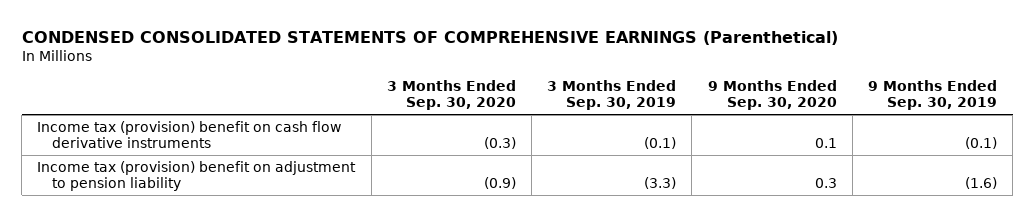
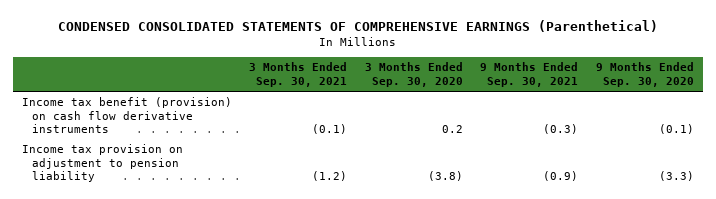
[547,79,677,111] 3 Months Ended Sep. 30, 2019 -> none
[867,79,997,111] 9 Months Ended Sep. 30, 2019 -> none
none -> [249,62,348,87] 3 Months Ended Sep. 30, 2021
none -> [480,62,579,87] 9 Months Ended Sep. 30, 2021
[37,120,342,149] Income tax (provision) benefit on cash flow derivative instruments -> [21,97,232,134] Income tax benefit (provision) on cash flow derivative instruments
[483,137,516,150] (0.3) -> [441,125,463,134] 0.2
[814,138,837,149] 0.1 -> [658,124,694,135] (0.1)
[37,160,357,192] Income tax (provision) benefit on adjustment to pension liability -> [21,144,183,183] Income tax provision on adjustment to pension liability
[483,177,516,190] (0.9) -> [427,171,463,182] (3.8)
[814,178,837,189] 0.3 -> [658,171,694,182] (3.3)

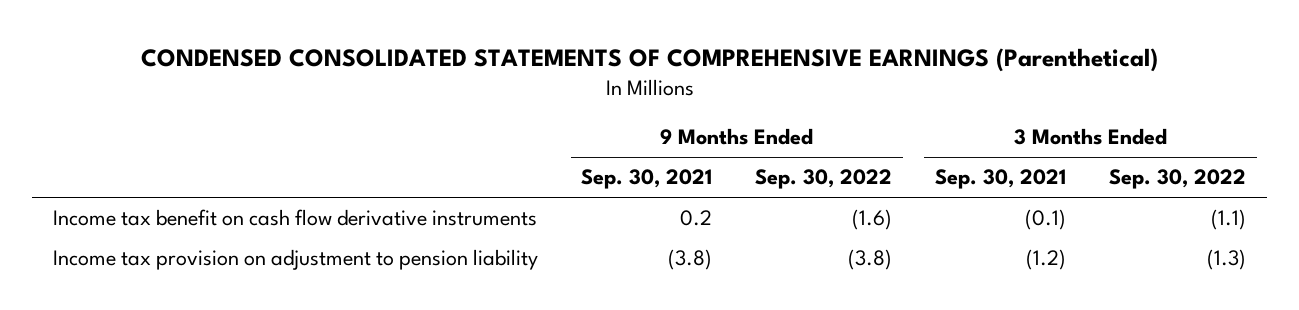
[364,62,463,87] 3 Months Ended Sep. 30, 2020 -> none
[595,62,694,87] 9 Months Ended Sep. 30, 2020 -> none
none -> [755,169,893,190] Sep. 30, 2022
none -> [1109,169,1247,190] Sep. 30, 2022
[21,97,232,134] Income tax benefit (provision) on cash flow derivative instruments -> [53,209,538,227] Income tax benefit on cash flow derivative instruments
[543,124,579,135] (0.3) -> [680,210,713,227] 0.2
[543,171,579,182] (0.9) -> [668,249,713,271] (3.8)

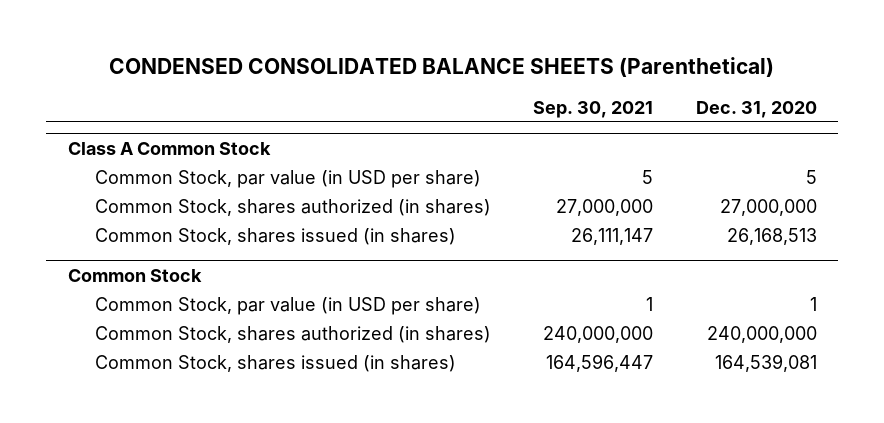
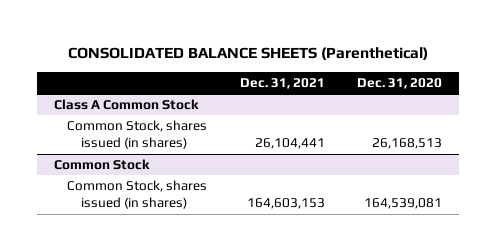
[109,57,775,78] CONDENSED CONSOLIDATED BALANCE SHEETS (Parenthetical) -> [67,47,428,61] CONSOLIDATED BALANCE SHEETS (Parenthetical)
[533,100,654,118] Sep. 30, 2021 -> none
none -> [239,77,325,89] Dec. 31, 2021
[94,170,481,189] Common Stock, par value (in USD per share) -> none
[94,199,491,217] Common Stock, shares authorized (in shares) -> none
[94,297,481,316] Common Stock, par value (in USD per share) -> none
[94,326,491,344] Common Stock, shares authorized (in shares) -> none

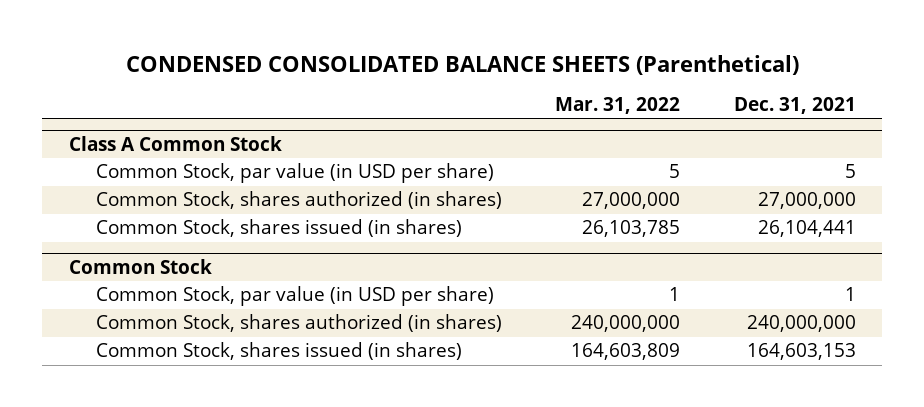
[67,47,428,61] CONSOLIDATED BALANCE SHEETS (Parenthetical) -> [126,54,800,75] CONDENSED CONSOLIDATED BALANCE SHEETS (Parenthetical)
[357,77,443,89] Dec. 31, 2020 -> none
none -> [555,97,681,115] Mar. 31, 2022
none -> [96,163,495,184] Common Stock, par value (in USD per share)
none -> [96,191,503,210] Common Stock, shares authorized (in shares)
none -> [96,286,495,307] Common Stock, par value (in USD per share)
none -> [96,314,503,333] Common Stock, shares authorized (in shares)

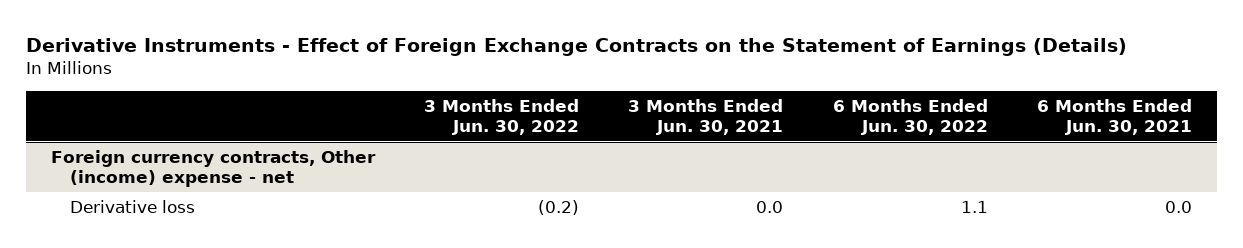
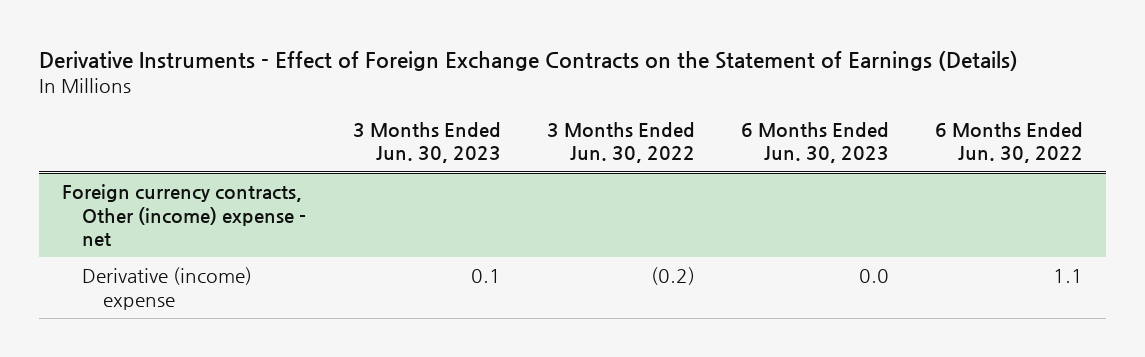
[628,98,784,135] 3 Months Ended Jun. 30, 2021 -> none
[1036,98,1192,135] 6 Months Ended Jun. 30, 2021 -> none
none -> [352,121,501,164] 3 Months Ended Jun. 30, 2023
none -> [741,121,890,164] 6 Months Ended Jun. 30, 2023
[69,200,195,214] Derivative loss -> [82,267,253,310] Derivative (income) expense

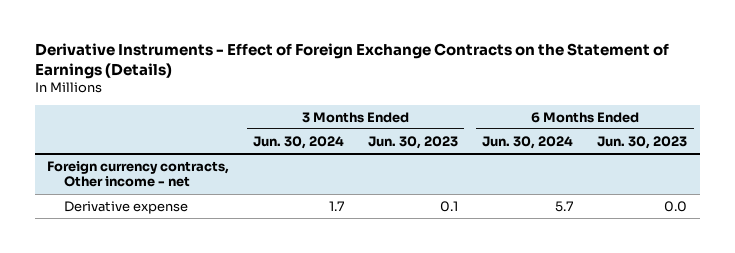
[546,121,695,164] 3 Months Ended Jun. 30, 2022 -> none
[935,121,1084,164] 6 Months Ended Jun. 30, 2022 -> none
none -> [253,135,345,149] Jun. 30, 2024
none -> [482,135,574,149] Jun. 30, 2024
[61,184,307,247] Foreign currency contracts, Other (income) expense - net -> [47,160,230,188] Foreign currency contracts, Other income - net
[82,267,253,310] Derivative (income) expense -> [63,200,188,214] Derivative expense

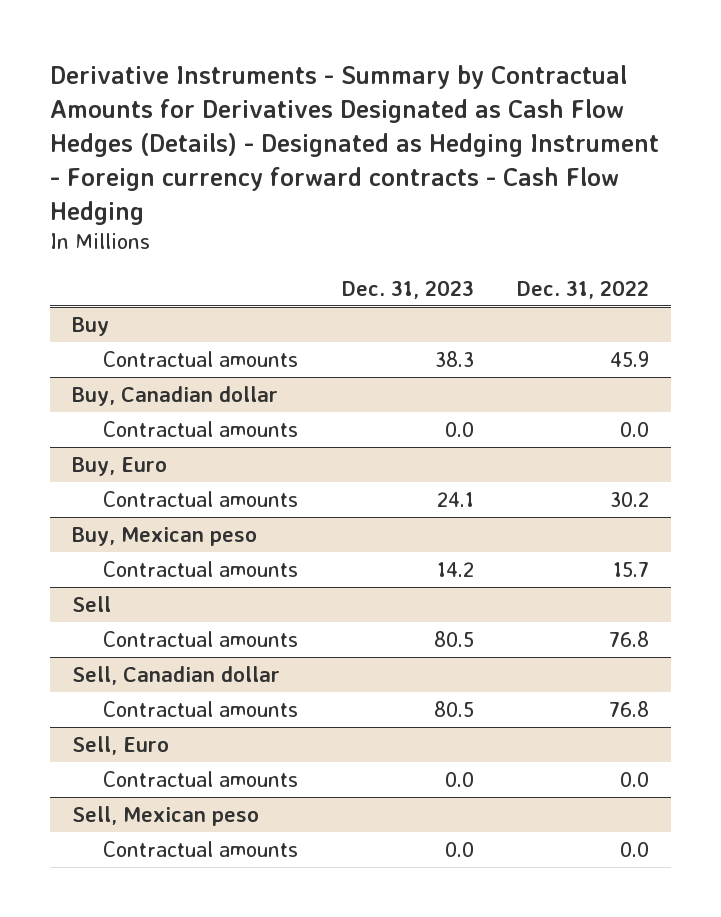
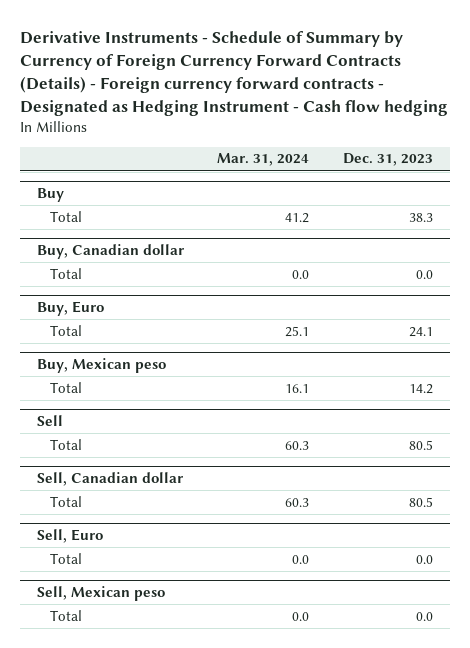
[50,64,660,225] Derivative Instruments - Summary by Contractual Amounts for Derivatives Designated as Cash Flow Hedges (Details) - Designated as Hedging Instrument - Foreign currency forward contracts - Cash Flow Hedging -> [20,31,449,116] Derivative Instruments - Schedule of Summary by Currency of Foreign Currency Forward Contracts (Details) - Foreign currency forward contracts - Designated as Hedging Instrument - Cash flow hedging
[517,279,650,299] Dec. 31, 2022 -> none
none -> [217,153,310,167] Mar. 31, 2024
[103,350,299,367] Contractual amounts -> [49,210,82,222] Total
[103,420,299,437] Contractual amounts -> [49,267,82,279] Total
[103,490,299,507] Contractual amounts -> [49,324,82,336] Total
[103,560,299,577] Contractual amounts -> [49,381,82,393] Total
[103,630,299,647] Contractual amounts -> [49,438,82,450] Total
[103,700,299,717] Contractual amounts -> [49,495,82,507] Total
[103,770,299,787] Contractual amounts -> [49,552,82,564] Total
[103,840,299,857] Contractual amounts -> [49,609,82,621] Total

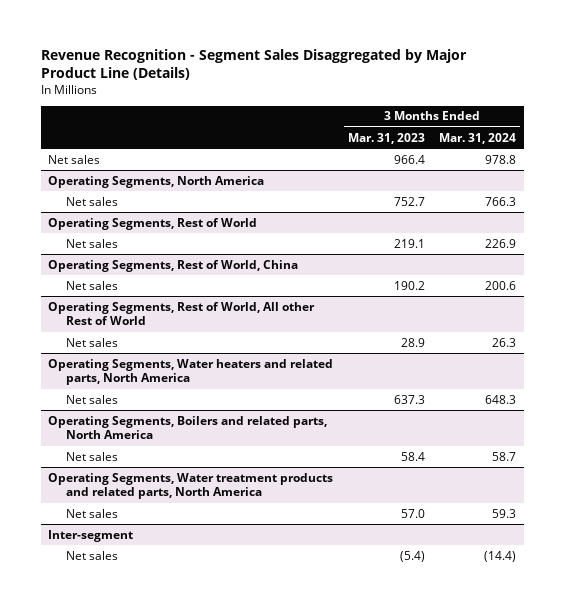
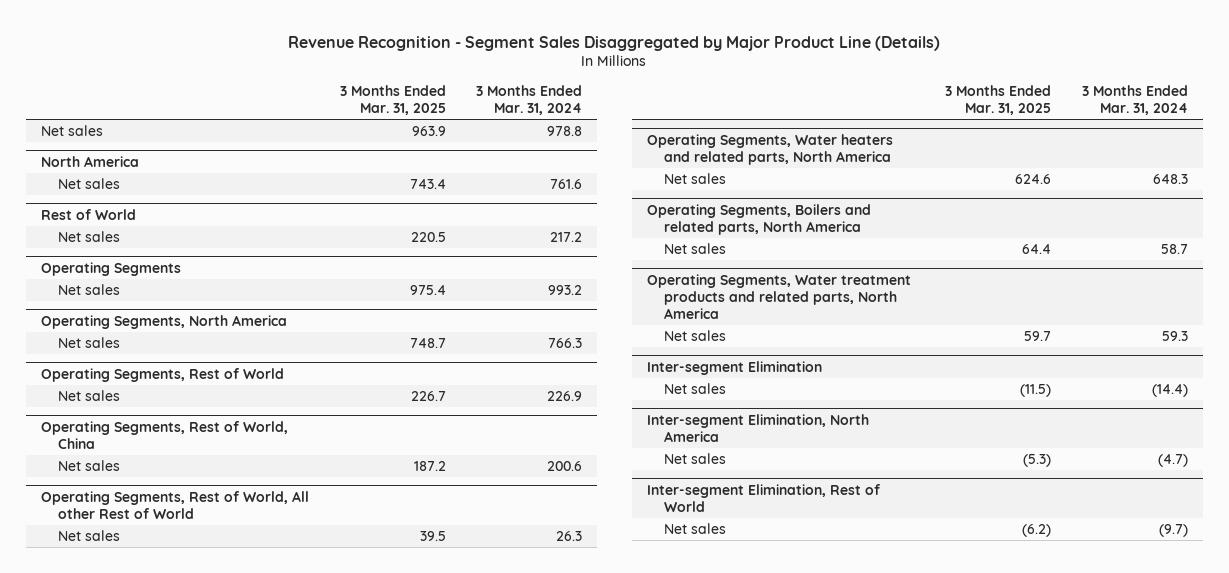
[347,132,425,144] Mar. 31, 2023 -> none
none -> [339,85,446,116] 3 Months Ended Mar. 31, 2025
none -> [41,155,140,167] North America
none -> [58,177,121,189] Net sales
none -> [41,208,137,220] Rest of World
none -> [58,230,121,242] Net sales
none -> [41,261,182,276] Operating Segments
none -> [58,283,121,295] Net sales
[48,529,134,542] Inter-segment -> [646,360,822,375] Inter-segment Elimination
none -> [646,413,869,442] Inter-segment Elimination, North America
none -> [663,452,726,464] Net sales
none -> [646,483,881,512] Inter-segment Elimination, Rest of World
none -> [663,522,726,534] Net sales

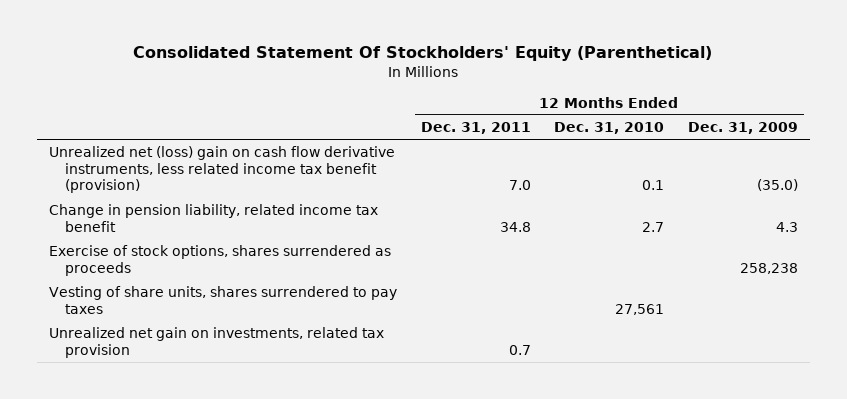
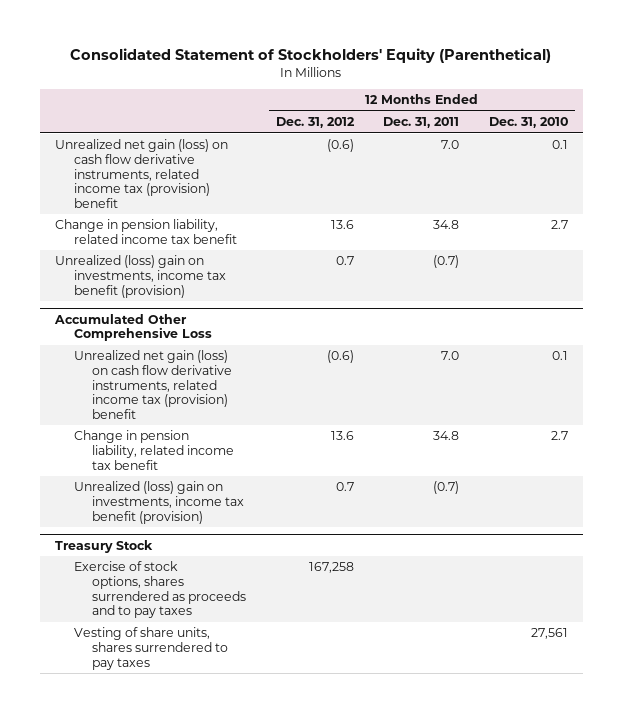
[133,46,713,62] Consolidated Statement Of Stockholders' Equity (Parenthetical) -> [70,47,552,63] Consolidated Statement of Stockholders' Equity (Parenthetical)
[688,122,799,135] Dec. 31, 2009 -> none
none -> [275,117,355,129] Dec. 31, 2012
[48,146,395,194] Unrealized net (loss) gain on cash flow derivative instruments, less related income tax benefit (provision) -> [54,139,228,208] Unrealized net gain (loss) on cash flow derivative instruments, related income tax (provision) benefit
none -> [54,255,226,298] Unrealized (loss) gain on investments, income tax benefit (provision)
none -> [53,313,212,342] Accumulated Other Comprehensive Loss
none -> [73,350,233,419] Unrealized net gain (loss) on cash flow derivative instruments, related income tax (provision) benefit
none -> [73,430,235,470] Change in pension liability, related income tax benefit
none -> [73,481,245,524] Unrealized (loss) gain on investments, income tax benefit (provision)
none -> [54,539,153,553] Treasury Stock
[48,245,391,276] Exercise of stock options, shares surrendered as proceeds -> [73,561,247,619] Exercise of stock options, shares surrendered as proceeds and to pay taxes
[48,327,384,358] Unrealized net gain on investments, related tax provision -> none

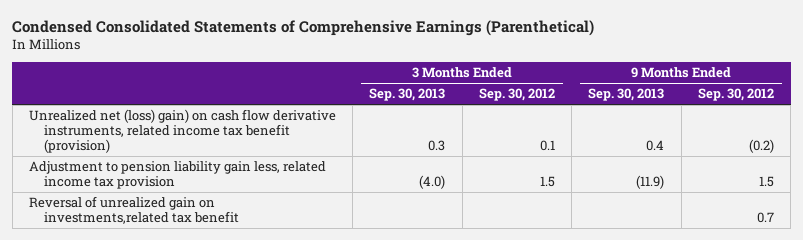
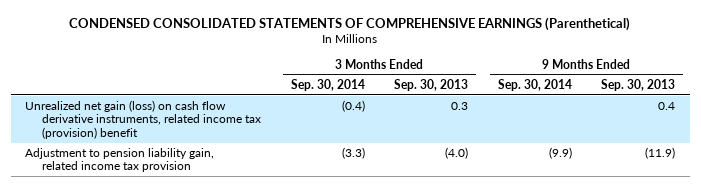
[12,20,595,37] Condensed Consolidated Statements of Comprehensive Earnings (Parenthetical) -> [69,17,631,32] CONDENSED CONSOLIDATED STATEMENTS OF COMPREHENSIVE EARNINGS (Parenthetical)
[478,88,555,102] Sep. 30, 2012 -> none
[698,88,775,102] Sep. 30, 2012 -> none
none -> [290,78,365,91] Sep. 30, 2014
none -> [497,78,572,91] Sep. 30, 2014
[28,196,239,225] Reversal of unrealized gain on investments,related tax benefit -> none
[28,109,336,153] Unrealized net (loss) gain) on cash flow derivative instruments, related income tax benefit (provision) -> [25,100,262,139] Unrealized net gain (loss) on cash flow derivative instruments, related income tax (provision) benefit
[28,161,326,190] Adjustment to pension liability gain less, related income tax provision -> [25,148,215,173] Adjustment to pension liability gain, related income tax provision

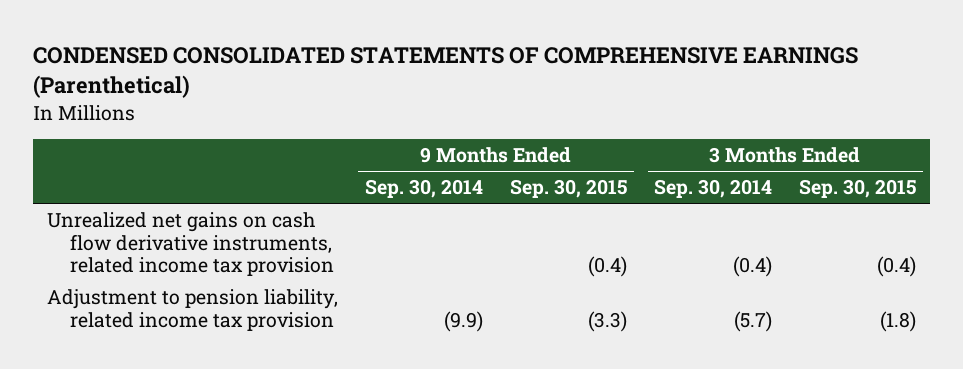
[394,78,469,91] Sep. 30, 2013 -> none
[601,78,676,91] Sep. 30, 2013 -> none
none -> [510,179,628,199] Sep. 30, 2015
none -> [799,179,917,199] Sep. 30, 2015
[25,100,262,139] Unrealized net gain (loss) on cash flow derivative instruments, related income tax (provision) benefit -> [46,212,334,277] Unrealized net gains on cash flow derivative instruments, related income tax provision
[25,148,215,173] Adjustment to pension liability gain, related income tax provision -> [46,289,338,331] Adjustment to pension liability, related income tax provision
[341,147,365,160] (3.3) -> [734,310,773,332] (5.7)

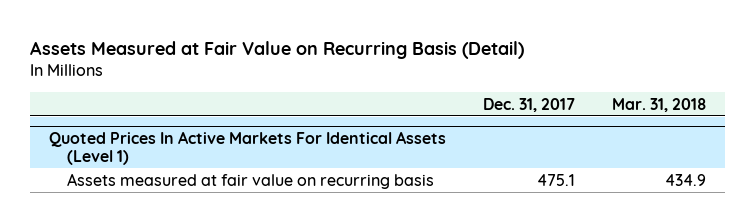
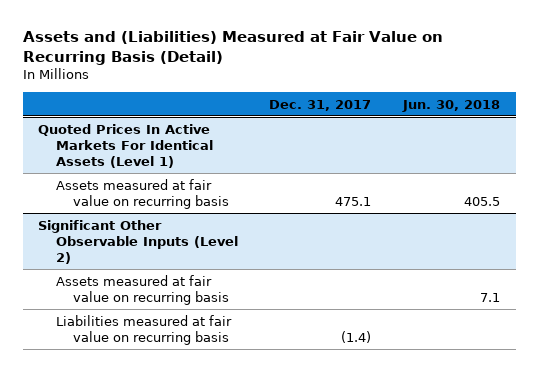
[30,40,525,59] Assets Measured at Fair Value on Recurring Basis (Detail) -> [22,31,443,66] Assets and (Liabilities) Measured at Fair Value on Recurring Basis (Detail)
[612,97,707,112] Mar. 31, 2018 -> none
none -> [401,99,500,112] Jun. 30, 2018
none -> [38,219,238,264] Significant Other Observable Inputs (Level 2)
none -> [55,274,229,305] Assets measured at fair value on recurring basis
none -> [55,314,232,345] Liabilities measured at fair value on recurring basis

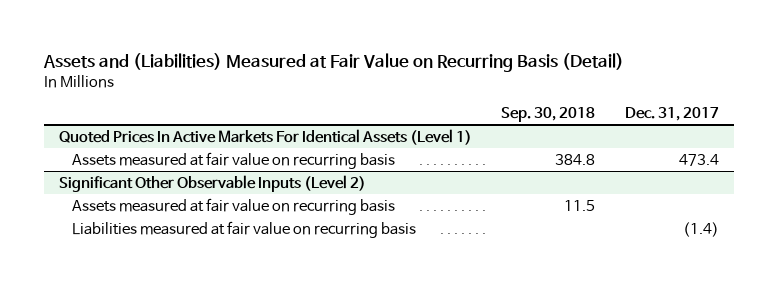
[401,99,500,112] Jun. 30, 2018 -> none
none -> [501,107,596,123] Sep. 30, 2018
[335,196,372,206] 475.1 -> [678,153,719,166] 473.4

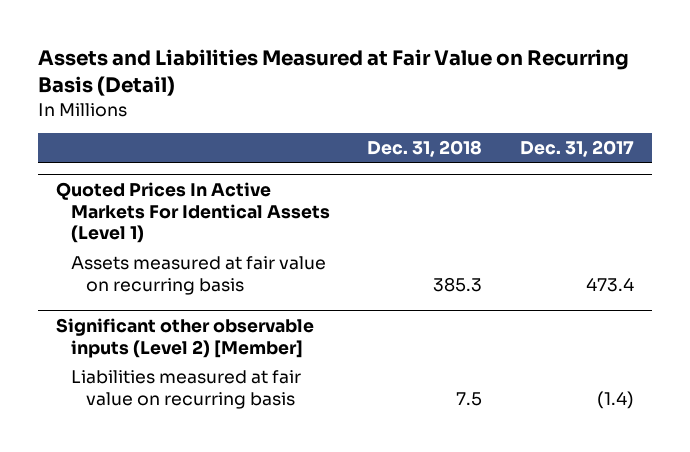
[42,52,624,72] Assets and (Liabilities) Measured at Fair Value on Recurring Basis (Detail) -> [37,48,629,96] Assets and Liabilities Measured at Fair Value on Recurring Basis (Detail)
[501,107,596,123] Sep. 30, 2018 -> none
none -> [367,140,483,158] Dec. 31, 2018
[71,197,395,215] Assets measured at fair value on recurring basis -> none
[58,174,366,192] Significant Other Observable Inputs (Level 2) -> [56,318,315,358] Significant other observable inputs (Level 2) [Member]

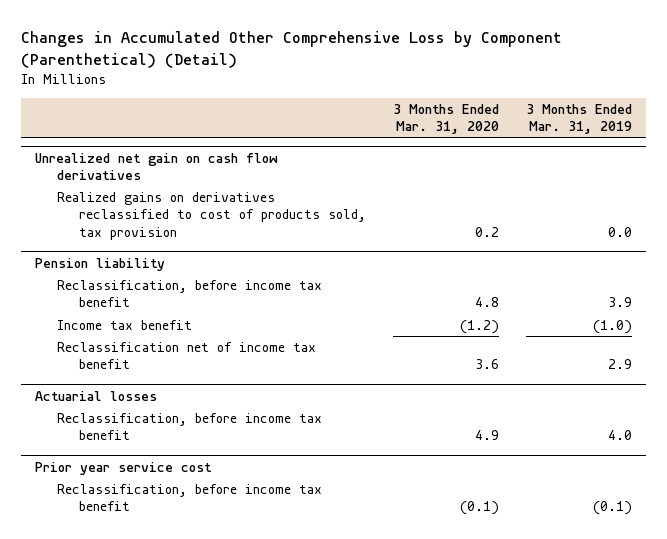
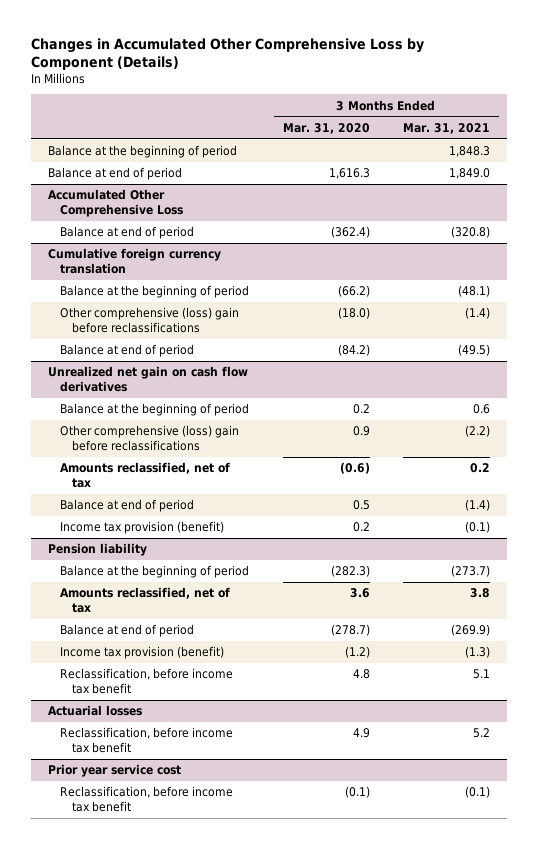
[21,30,563,68] Changes in Accumulated Other Comprehensive Loss by Component (Parenthetical) (Detail) -> [31,38,425,71] Changes in Accumulated Other Comprehensive Loss by Component (Details)
[526,103,633,135] 3 Months Ended Mar. 31, 2019 -> none
none -> [403,123,491,135] Mar. 31, 2021
none -> [48,145,238,159] Balance at the beginning of period
none -> [48,167,183,181] Balance at end of period
none -> [48,189,184,218] Accumulated Other Comprehensive Loss
none -> [60,226,195,240] Balance at end of period
none -> [48,248,222,275] Cumulative foreign currency translation
none -> [60,285,250,299] Balance at the beginning of period
none -> [60,307,240,334] Other comprehensive (loss) gain before reclassifications
none -> [60,344,195,358] Balance at end of period
[57,191,367,240] Realized gains on derivatives reclassified to cost of products sold, tax provision -> none
none -> [60,403,250,417] Balance at the beginning of period
none -> [60,425,240,452] Other comprehensive (loss) gain before reclassifications
none -> [60,462,231,489] Amounts reclassified, net of tax
none -> [60,499,195,513] Balance at end of period
none -> [60,521,225,535] Income tax provision (benefit)
none -> [60,565,250,579] Balance at the beginning of period
none -> [60,587,231,614] Amounts reclassified, net of tax
none -> [60,624,195,638] Balance at end of period
none -> [60,646,225,660] Income tax provision (benefit)
[57,319,193,330] Income tax benefit -> none
[57,341,317,370] Reclassification net of income tax benefit -> none

